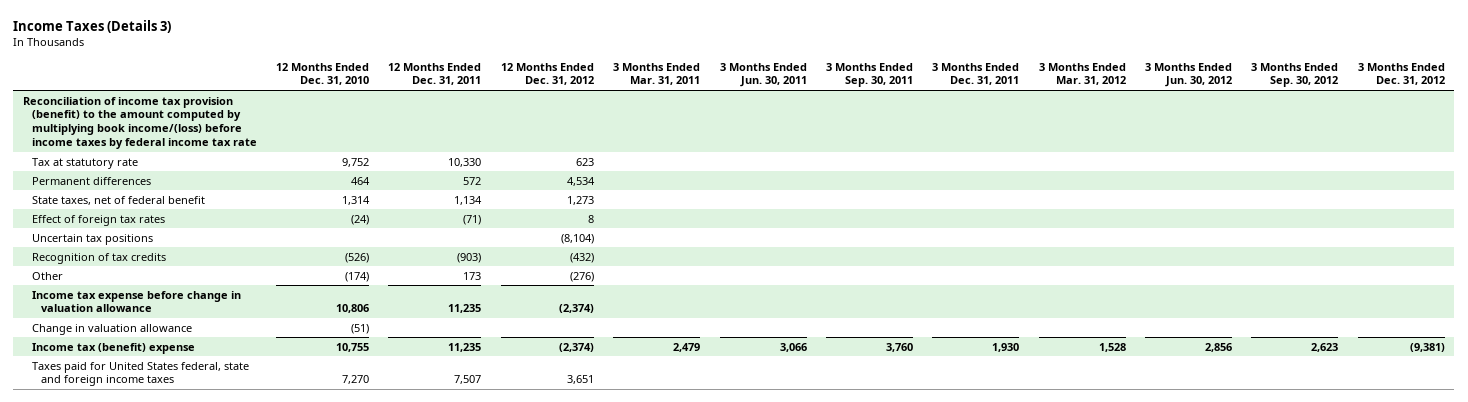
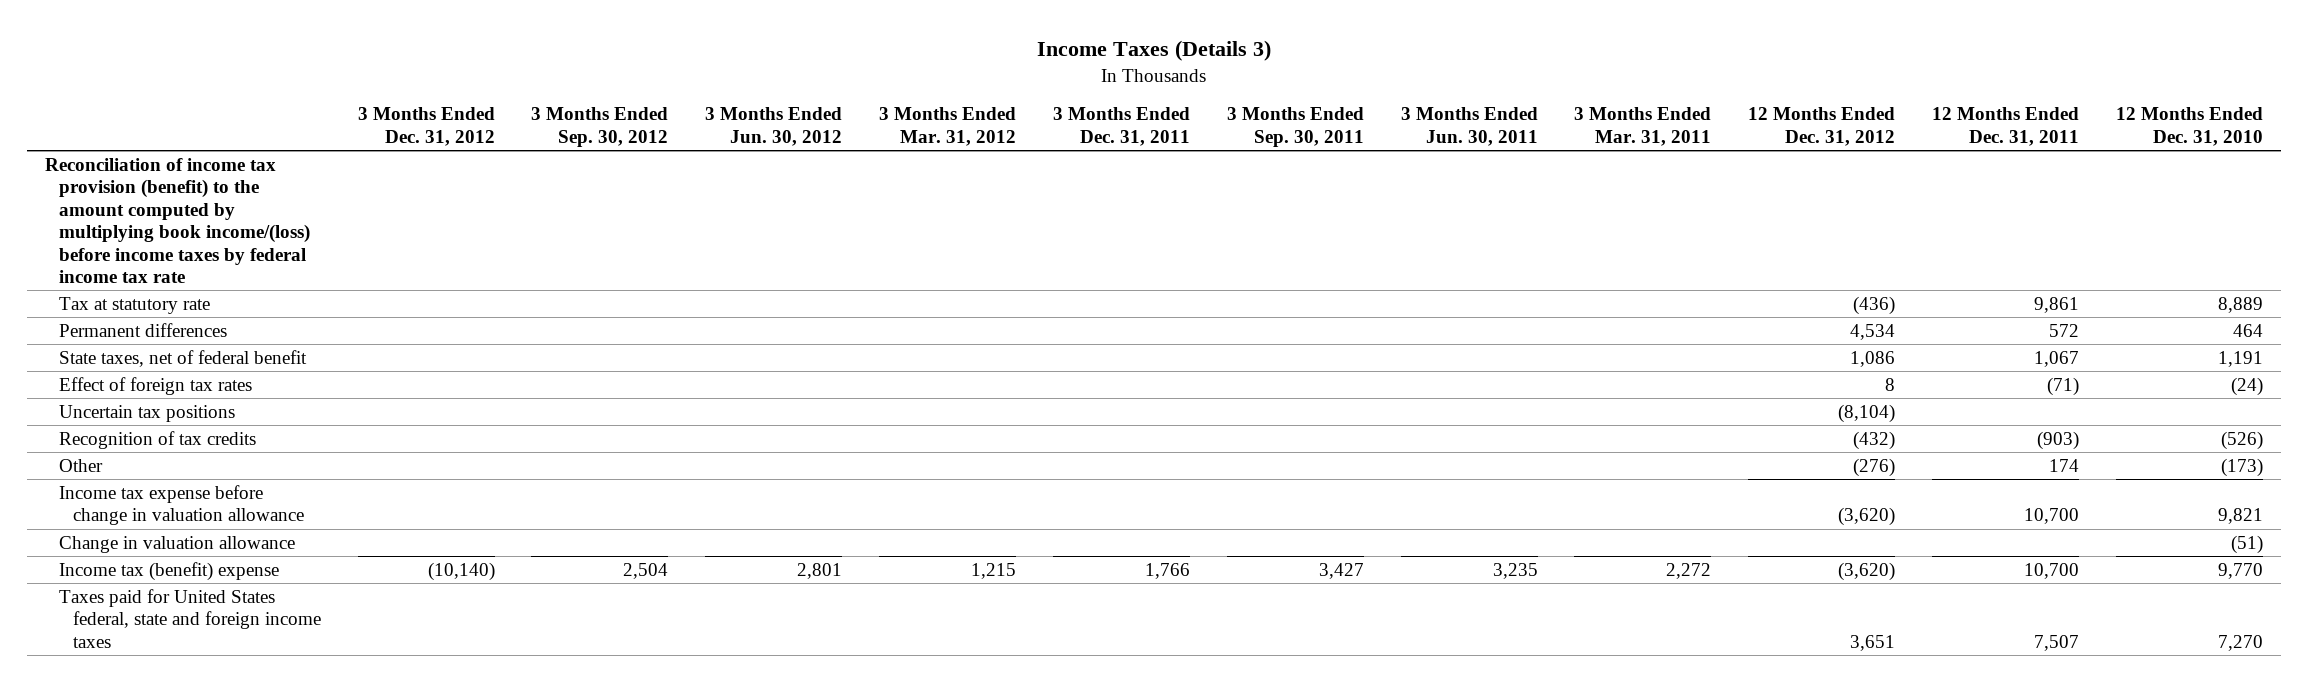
[342,157,370,167] 9,752 -> [2217,296,2263,313] 8,889
[448,157,482,167] 10,330 -> [2034,296,2080,313] 9,861
[575,157,594,166] 623 -> [1853,295,1896,315] (436)
[342,195,371,205] 1,314 -> [2217,350,2263,367] 1,191
[454,195,483,205] 1,134 -> [2034,350,2080,367] 1,067
[566,195,594,205] 1,273 -> [1850,350,1896,367] 1,086
[345,271,370,282] (174) -> [2220,457,2263,477] (173)
[463,271,482,280] 173 -> [2049,458,2080,472] 174
[336,304,370,314] 10,806 -> [2217,508,2263,525] 9,821
[448,304,482,314] 11,235 -> [2024,508,2080,525] 10,700
[558,304,594,314] (2,374) -> [1838,507,1896,527] (3,620)
[336,342,370,352] 10,755 -> [2217,562,2263,579] 9,770
[448,342,482,352] 11,235 -> [2024,562,2080,579] 10,700
[558,342,594,352] (2,374) -> [1838,561,1896,581] (3,620)
[673,342,701,352] 2,479 -> [1666,562,1712,579] 2,272
[779,342,807,352] 3,066 -> [1492,562,1538,579] 3,235
[885,342,913,352] 3,760 -> [1318,562,1364,579] 3,427
[992,342,1020,352] 1,930 -> [1144,562,1190,579] 1,766
[1098,342,1126,352] 1,528 -> [971,562,1017,579] 1,215
[1204,342,1232,352] 2,856 -> [797,562,843,579] 2,801
[1311,342,1339,352] 2,623 -> [623,562,669,579] 2,504
[1409,342,1445,352] (9,381) -> [427,561,495,581] (10,140)

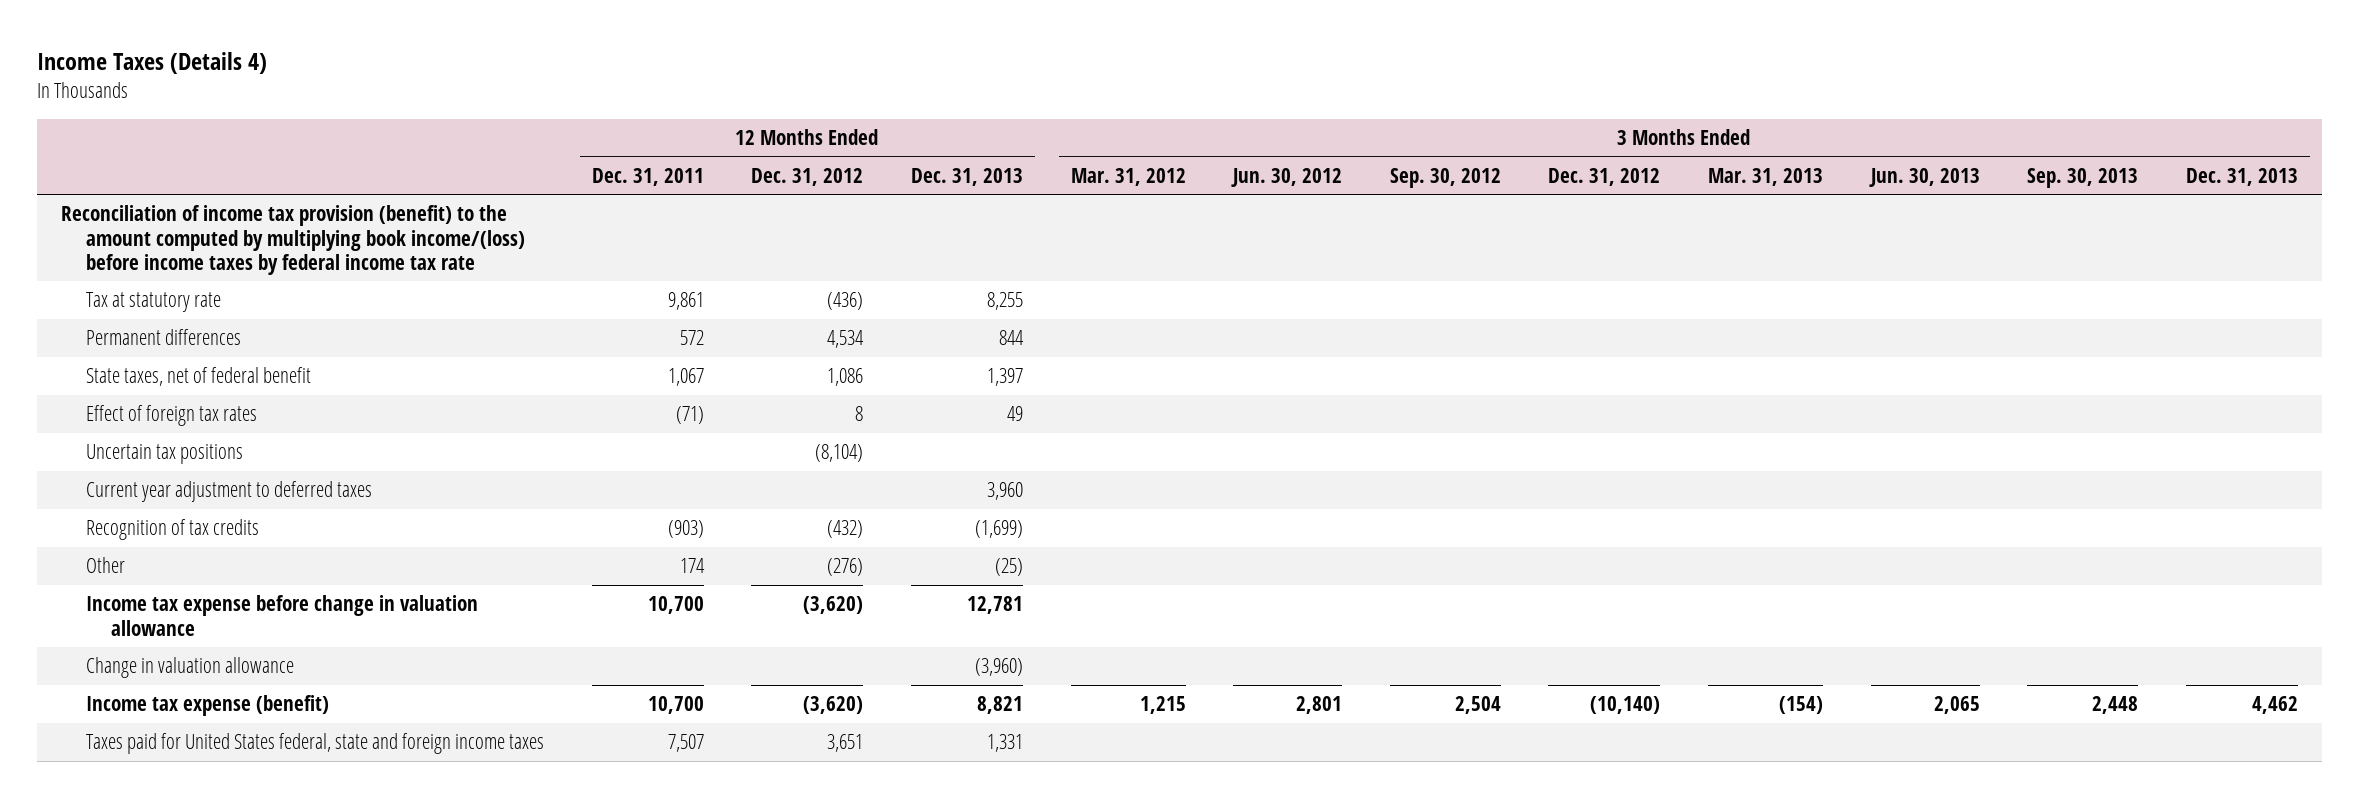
[1036,39,1271,61] Income Taxes (Details 3) -> [36,51,267,74] Income Taxes (Details 4)
[1052,107,1190,146] 3 Months Ended Dec. 31, 2011 -> none
[1226,107,1364,147] 3 Months Ended Sep. 30, 2011 -> none
[1400,107,1538,146] 3 Months Ended Jun. 30, 2011 -> none
[1574,107,1712,146] 3 Months Ended Mar. 31, 2011 -> none
[2115,107,2263,146] 12 Months Ended Dec. 31, 2010 -> none
none -> [910,167,1023,186] Dec. 31, 2013
none -> [1708,167,1824,186] Mar. 31, 2013
none -> [1868,167,1980,187] Jun. 30, 2013
none -> [2027,167,2139,188] Sep. 30, 2013
none -> [2185,167,2298,186] Dec. 31, 2013
none -> [86,481,373,503] Current year adjustment to deferred taxes
[58,561,279,581] Income tax (benefit) expense -> [86,695,330,717] Income tax expense (benefit)

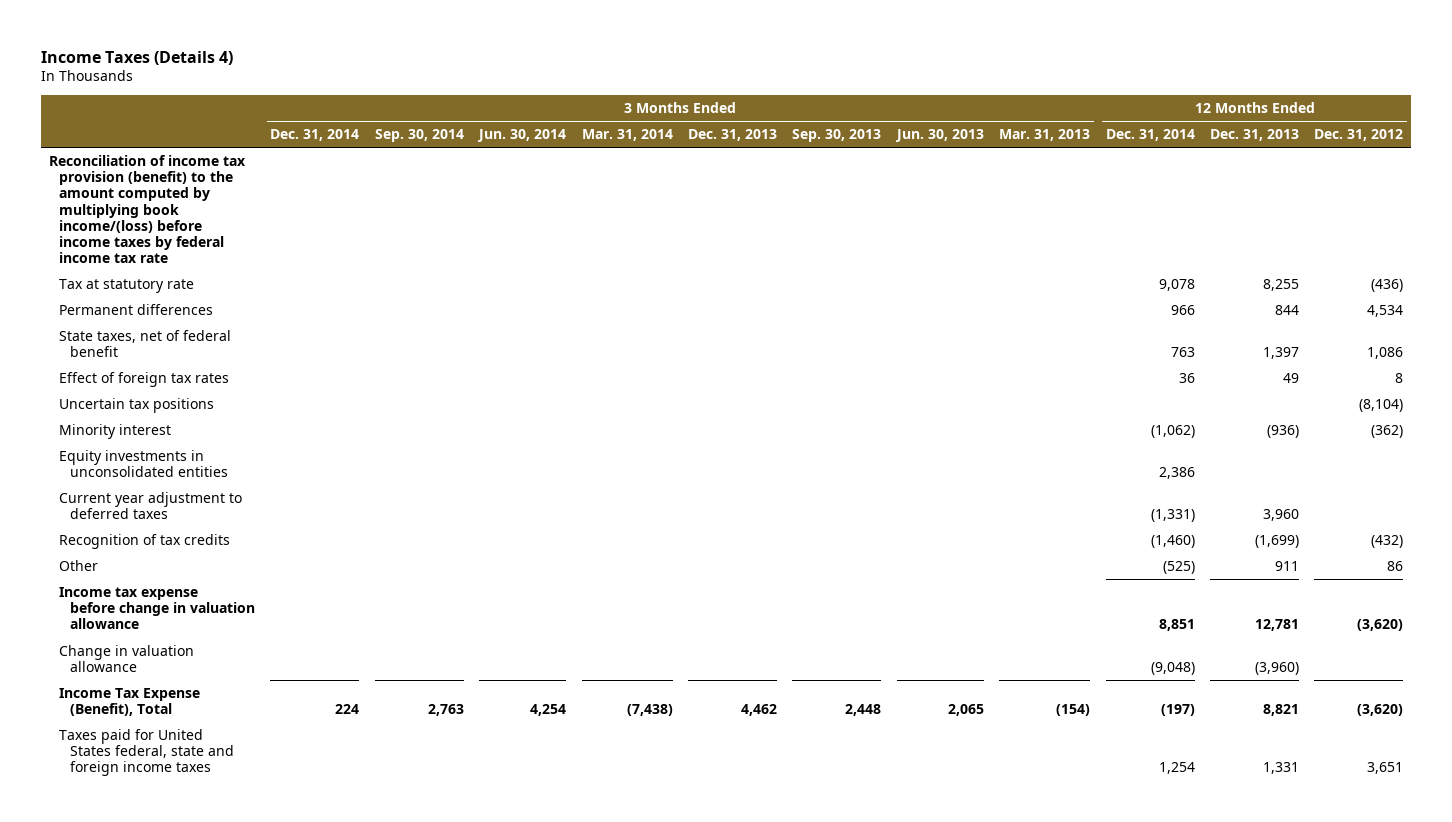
[591,167,704,186] Dec. 31, 2011 -> none
[1070,167,1186,186] Mar. 31, 2012 -> none
[1231,167,1343,187] Jun. 30, 2012 -> none
[1389,167,1501,188] Sep. 30, 2012 -> none
[1548,167,1661,186] Dec. 31, 2012 -> none
none -> [270,129,360,142] Dec. 31, 2014
none -> [374,129,464,143] Sep. 30, 2014
none -> [477,129,567,143] Jun. 30, 2014
none -> [581,129,673,142] Mar. 31, 2014
none -> [1105,129,1195,142] Dec. 31, 2014
none -> [59,424,172,440] Minority interest
none -> [59,450,228,478] Equity investments in unconsolidated entities
[827,558,864,577] (276) -> [1387,561,1404,572] 86
[994,558,1023,577] (25) -> [1275,561,1300,572] 911
[86,695,330,717] Income tax expense (benefit) -> [59,688,201,717] Income Tax Expense (Benefit), Total

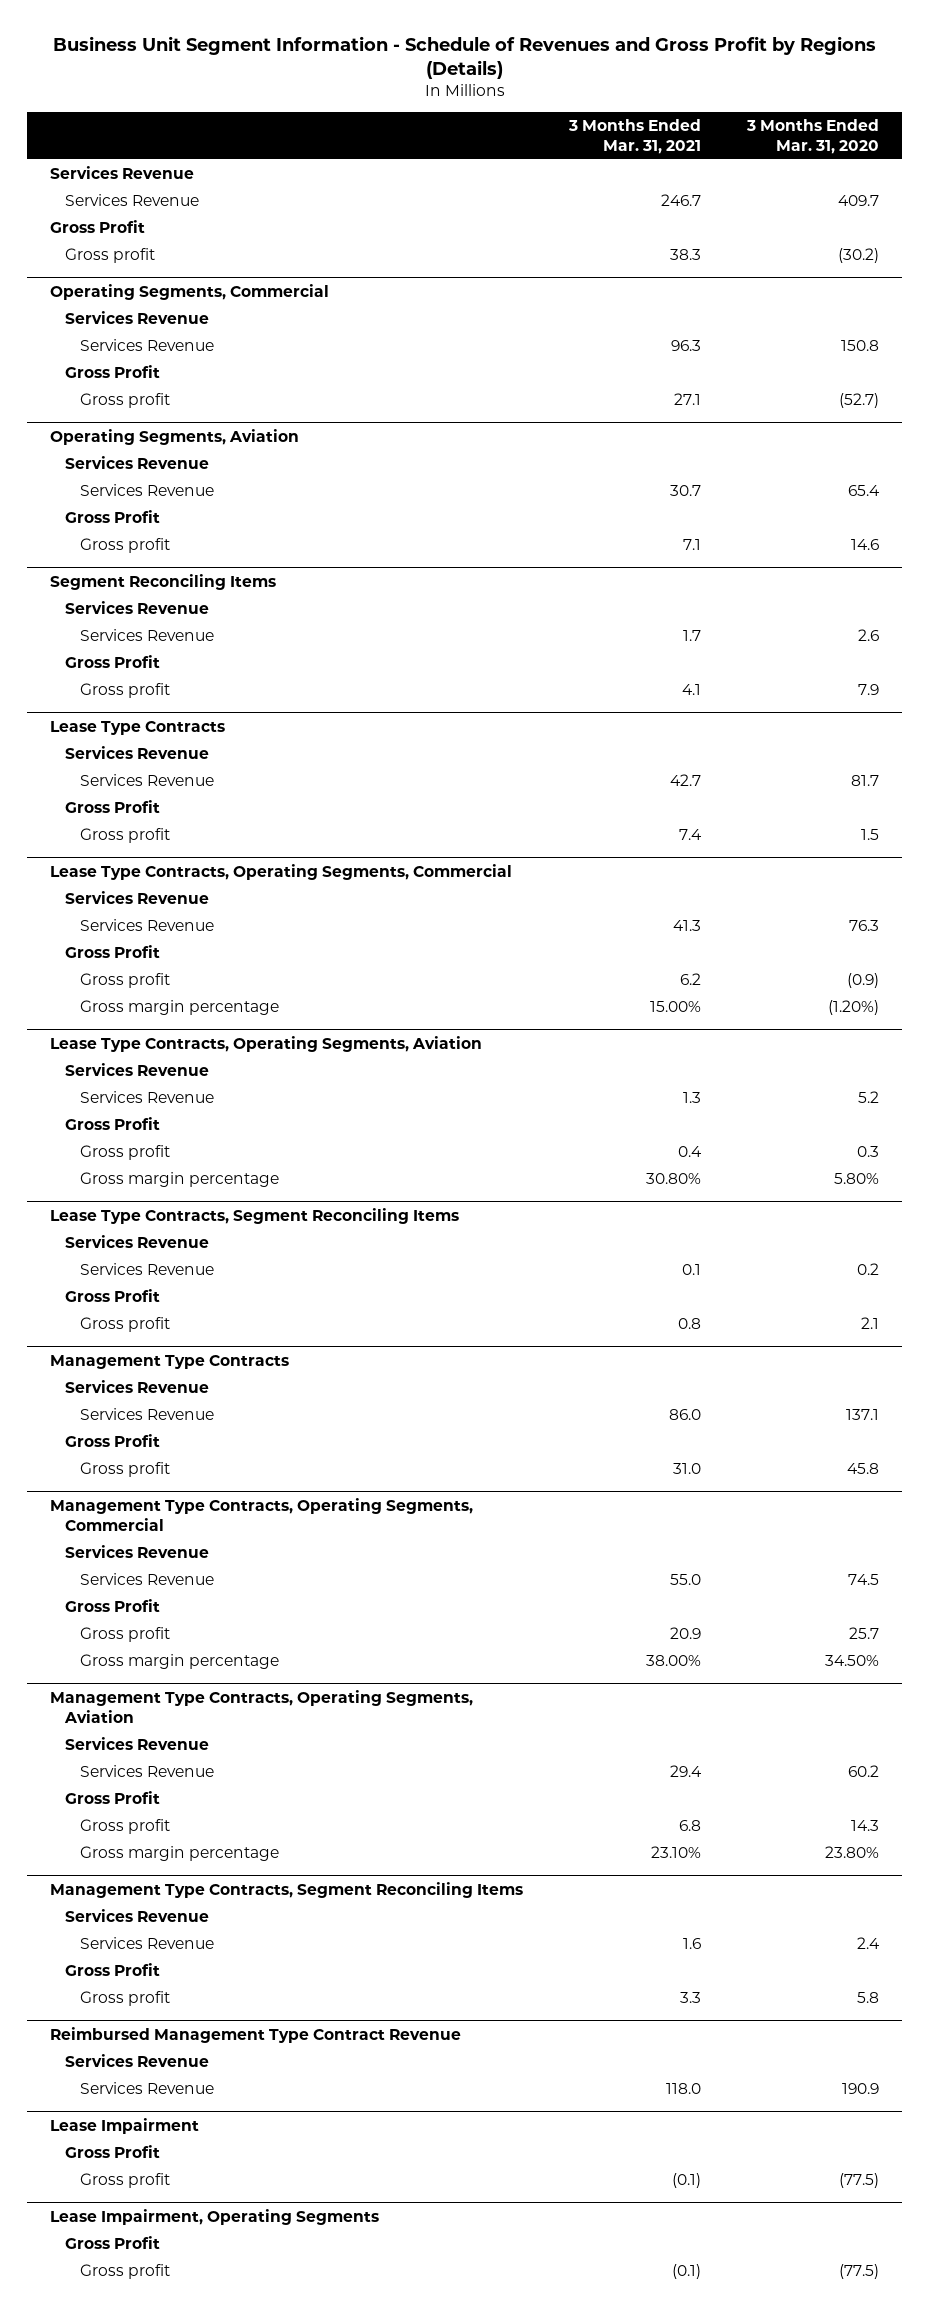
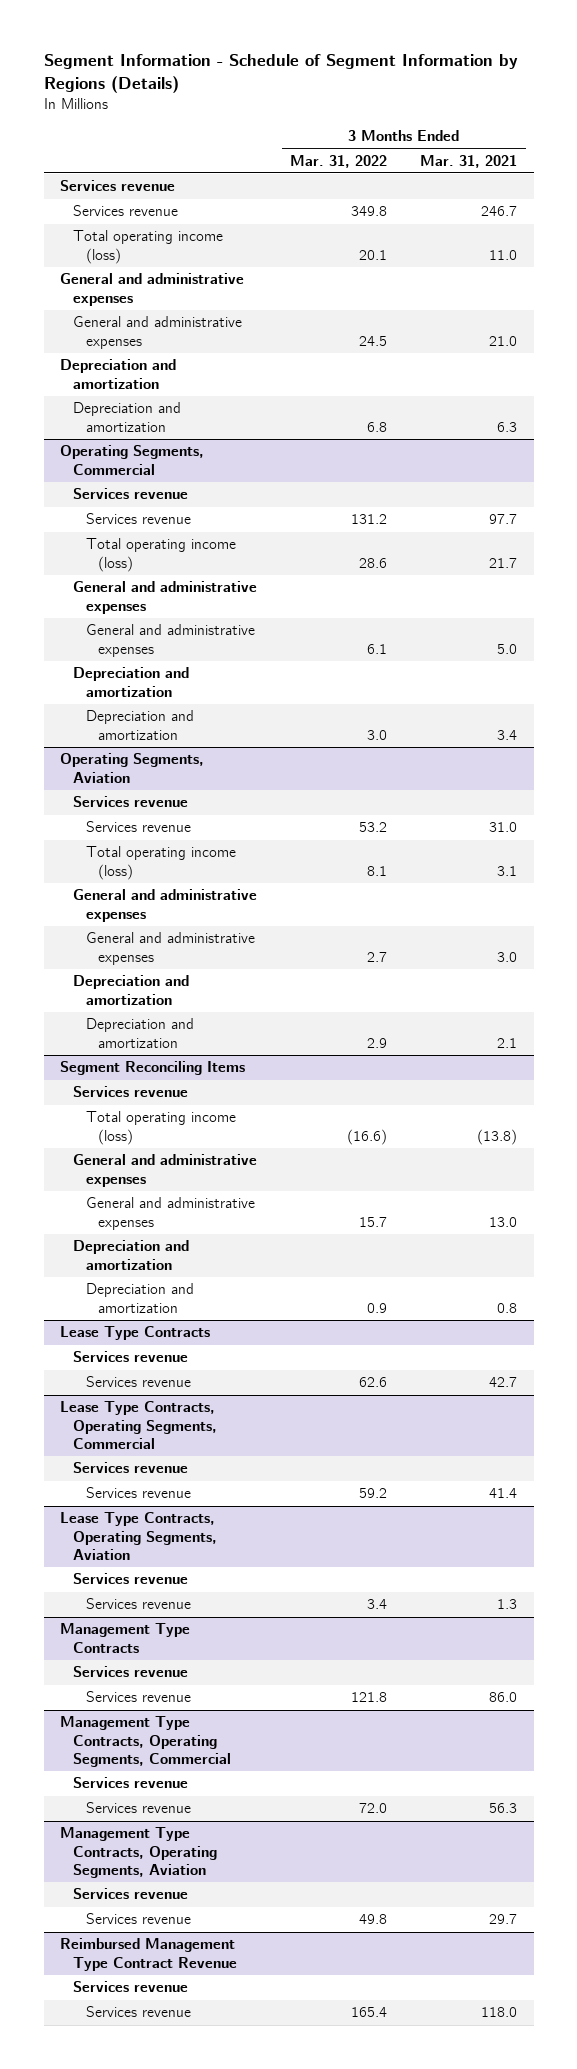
[52,36,876,80] Business Unit Segment Information - Schedule of Revenues and Gross Profit by Regions (Details) -> [43,54,518,94] Segment Information - Schedule of Segment Information by Regions (Details)
[746,118,880,154] 3 Months Ended Mar. 31, 2020 -> none
none -> [290,154,388,168] Mar. 31, 2022
[50,220,146,234] Gross Profit -> none
[65,248,156,264] Gross profit -> none
[50,166,195,180] Services Revenue -> [60,180,176,192] Services revenue
[65,194,200,207] Services Revenue -> [72,205,178,217] Services revenue
none -> [72,230,223,264] Total operating income (loss)
none -> [60,273,245,306] General and administrative expenses
none -> [72,316,242,349] General and administrative expenses
none -> [60,359,177,389] Depreciation and amortization
none -> [72,402,181,432] Depreciation and amortization
[65,365,161,379] Gross Profit -> none
[80,393,171,409] Gross profit -> none
[65,311,210,325] Services Revenue -> [72,488,188,500] Services revenue
[80,339,215,352] Services Revenue -> [85,513,191,525] Services revenue
[671,340,702,352] 96.3 -> [489,514,518,525] 97.7
none -> [85,538,236,572] Total operating income (loss)
none -> [72,581,257,614] General and administrative expenses
none -> [85,624,255,657] General and administrative expenses
none -> [72,667,189,697] Depreciation and amortization
none -> [85,710,194,740] Depreciation and amortization
[65,510,161,524] Gross Profit -> none
[80,538,171,554] Gross profit -> none
[65,456,210,470] Services Revenue -> [72,796,188,808] Services revenue
[80,484,215,497] Services Revenue -> [85,821,191,833] Services revenue
[670,485,702,497] 30.7 -> [489,822,518,833] 31.0
none -> [85,846,236,880] Total operating income (loss)
none -> [72,889,257,922] General and administrative expenses
none -> [85,932,255,965] General and administrative expenses
none -> [72,975,189,1005] Depreciation and amortization
none -> [85,1018,194,1048] Depreciation and amortization
[80,629,215,642] Services Revenue -> none
[65,655,161,669] Gross Profit -> none
[80,683,171,699] Gross profit -> none
[65,601,210,615] Services Revenue -> [72,1086,188,1098] Services revenue
none -> [85,1111,236,1145] Total operating income (loss)
none -> [72,1154,257,1187] General and administrative expenses
none -> [85,1197,255,1230] General and administrative expenses
none -> [72,1240,189,1270] Depreciation and amortization
none -> [85,1283,194,1313] Depreciation and amortization
[65,800,161,814] Gross Profit -> none
[80,828,171,844] Gross profit -> none
[65,746,210,760] Services Revenue -> [72,1351,188,1363] Services revenue
[80,774,215,787] Services Revenue -> [85,1376,191,1388] Services revenue
[65,945,161,959] Gross Profit -> none
[80,973,171,989] Gross profit -> none
[80,1000,280,1016] Gross margin percentage -> none
[65,891,210,905] Services Revenue -> [72,1462,188,1474] Services revenue
[80,919,215,932] Services Revenue -> [85,1487,191,1499] Services revenue
[673,920,702,932] 41.3 -> [489,1488,518,1499] 41.4
[65,1117,161,1131] Gross Profit -> none
[80,1145,171,1161] Gross profit -> none
[80,1172,280,1188] Gross margin percentage -> none
[50,1207,460,1224] Lease Type Contracts, Segment Reconciling Items -> none
[65,1235,210,1249] Services Revenue -> none
[80,1263,215,1276] Services Revenue -> none
[65,1289,161,1303] Gross Profit -> none
[80,1317,171,1333] Gross profit -> none
[65,1063,210,1077] Services Revenue -> [72,1573,188,1585] Services revenue
[80,1091,215,1104] Services Revenue -> [85,1598,191,1610] Services revenue
[65,1434,161,1448] Gross Profit -> none
[80,1462,171,1478] Gross profit -> none
[65,1380,210,1394] Services Revenue -> [72,1666,188,1678] Services revenue
[80,1408,215,1421] Services Revenue -> [85,1691,191,1703] Services revenue
[65,1599,161,1613] Gross Profit -> none
[80,1627,171,1643] Gross profit -> none
[80,1654,280,1670] Gross margin percentage -> none
[65,1545,210,1559] Services Revenue -> [72,1777,188,1789] Services revenue
[80,1573,215,1586] Services Revenue -> [85,1802,191,1814] Services revenue
[670,1574,702,1586] 55.0 -> [489,1803,518,1814] 56.3
[65,1791,161,1805] Gross Profit -> none
[80,1819,171,1835] Gross profit -> none
[80,1846,280,1862] Gross margin percentage -> none
[50,1881,524,1898] Management Type Contracts, Segment Reconciling Items -> none
[65,1909,210,1923] Services Revenue -> none
[80,1937,215,1950] Services Revenue -> none
[65,1963,161,1977] Gross Profit -> none
[80,1991,171,2007] Gross profit -> none
[65,1737,210,1751] Services Revenue -> [72,1888,188,1900] Services revenue
[80,1765,215,1778] Services Revenue -> [85,1913,191,1925] Services revenue
[670,1765,703,1778] 29.4 -> [489,1914,518,1925] 29.7
[50,2117,200,2134] Lease Impairment -> none
[65,2145,161,2159] Gross Profit -> none
[80,2173,171,2189] Gross profit -> none
[50,2208,380,2225] Lease Impairment, Operating Segments -> none
[65,2236,161,2250] Gross Profit -> none
[80,2264,171,2280] Gross profit -> none
[65,2054,210,2068] Services Revenue -> [72,1981,188,1993] Services revenue
[80,2082,215,2095] Services Revenue -> [85,2006,191,2018] Services revenue

